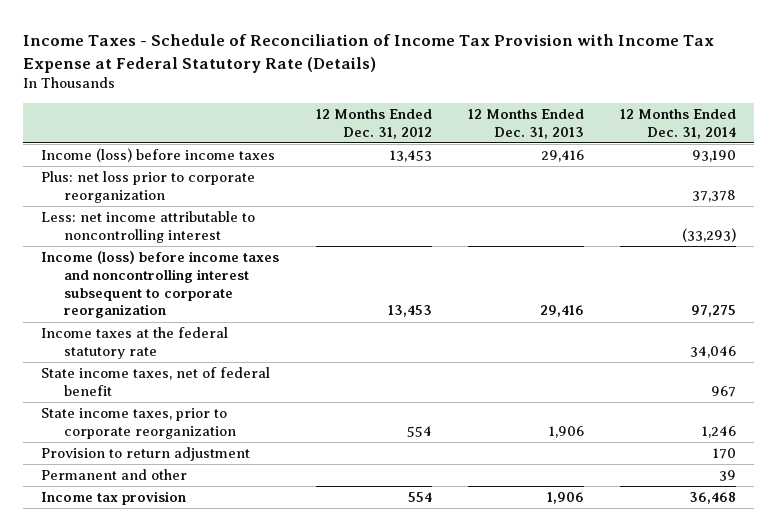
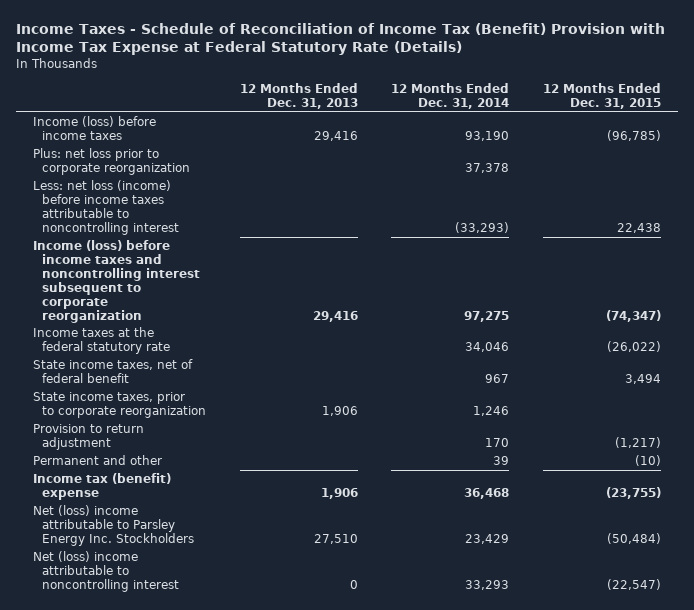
[23,34,715,73] Income Taxes - Schedule of Reconciliation of Income Tax Provision with Income Tax Expense at Federal Statutory Rate (Details) -> [15,22,665,56] Income Taxes - Schedule of Reconciliation of Income Tax (Benefit) Provision with Income Tax Expense at Federal Statutory Rate (Details)
[315,109,432,139] 12 Months Ended Dec. 31, 2012 -> none
none -> [543,83,662,110] 12 Months Ended Dec. 31, 2015
[41,211,256,243] Less: net income attributable to noncontrolling interest -> [32,180,179,235] Less: net loss (income) before income taxes attributable to noncontrolling interest
[41,491,187,506] Income tax provision -> [32,473,171,501] Income tax (benefit) expense
none -> [32,505,194,547] Net (loss) income attributable to Parsley Energy Inc. Stockholders
none -> [32,551,179,593] Net (loss) income attributable to noncontrolling interest

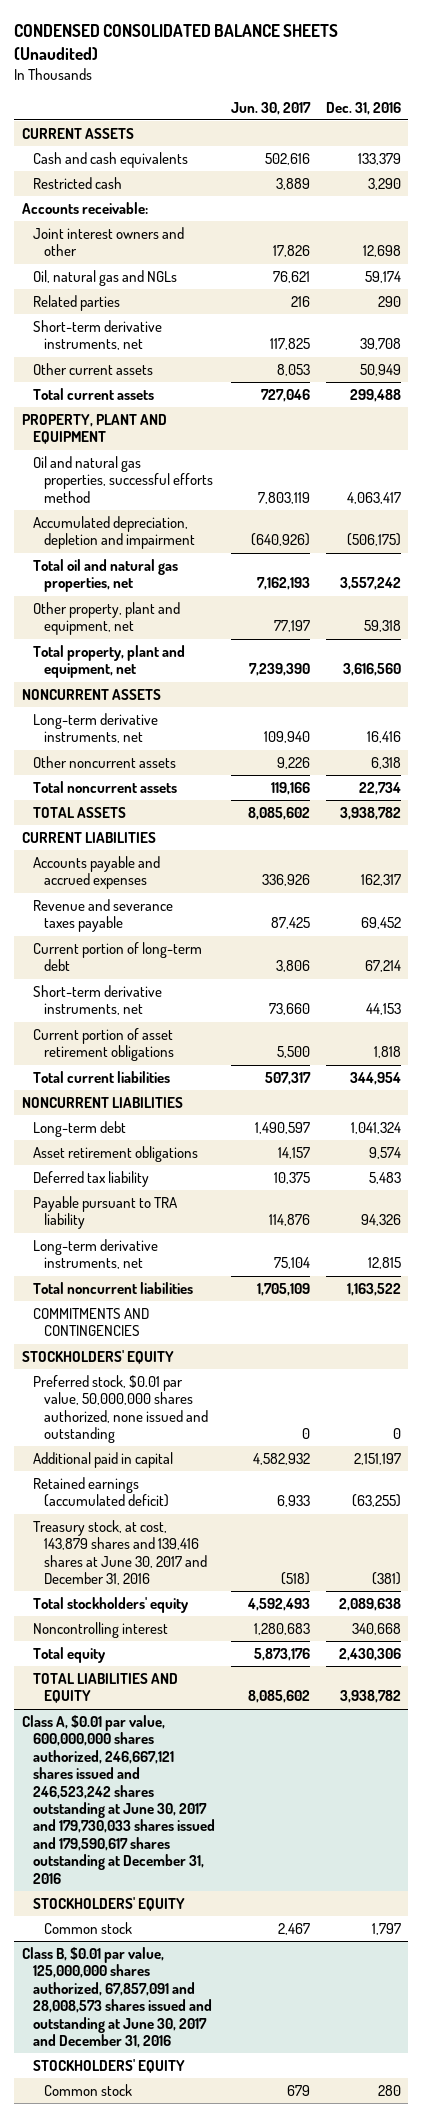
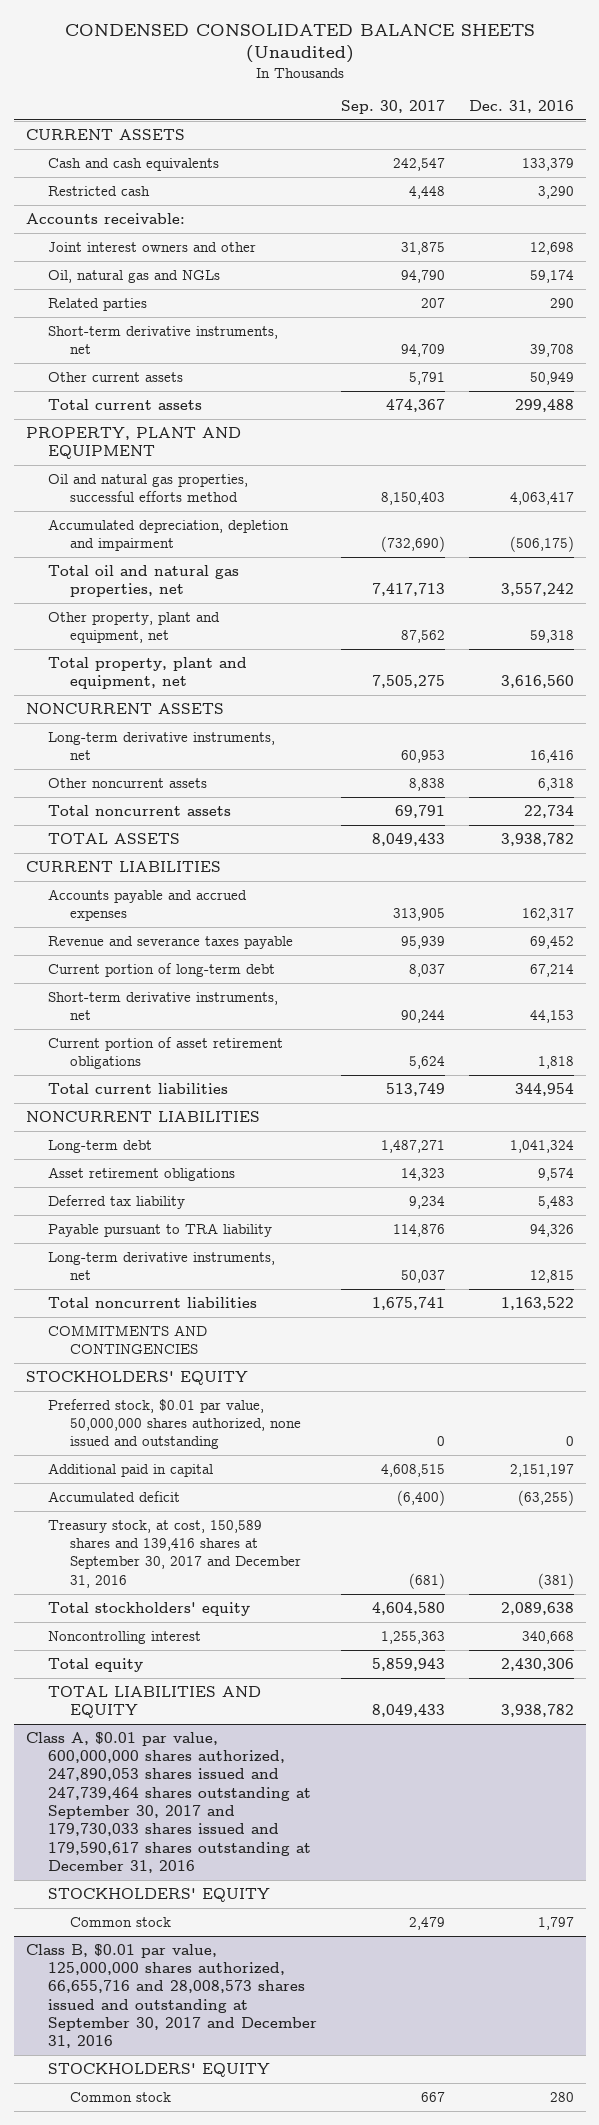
[230,101,311,115] Jun. 30, 2017 -> none
none -> [340,100,445,115] Sep. 30, 2017
[33,1477,170,1508] Retained earnings (accumulated deficit) -> [47,1490,180,1502] Accumulated deficit
[33,1520,208,1586] Treasury stock, at cost, 143,879 shares and 139,416 shares at June 30, 2017 and December 31, 2016 -> [47,1519,301,1588] Treasury stock, at cost, 150,589 shares and 139,416 shares at September 30, 2017 and December 31, 2016
[21,1715,216,1884] Class A, $0.01 par value, 600,000,000 shares authorized, 246,667,121 shares issued and 246,523,242 shares outstanding at June 30, 2017 and 179,730,033 shares issued and 179,590,617 shares outstanding at December 31, 2016 -> [25,1731,311,1874] Class A, $0.01 par value, 600,000,000 shares authorized, 247,890,053 shares issued and 247,739,464 shares outstanding at September 30, 2017 and 179,730,033 shares issued and 179,590,617 shares outstanding at December 31, 2016
[21,1947,213,2048] Class B, $0.01 par value, 125,000,000 shares authorized, 67,857,091 and 28,008,573 shares issued and outstanding at June 30, 2017 and December 31, 2016 -> [25,1943,317,2049] Class B, $0.01 par value, 125,000,000 shares authorized, 66,655,716 and 28,008,573 shares issued and outstanding at September 30, 2017 and December 31, 2016

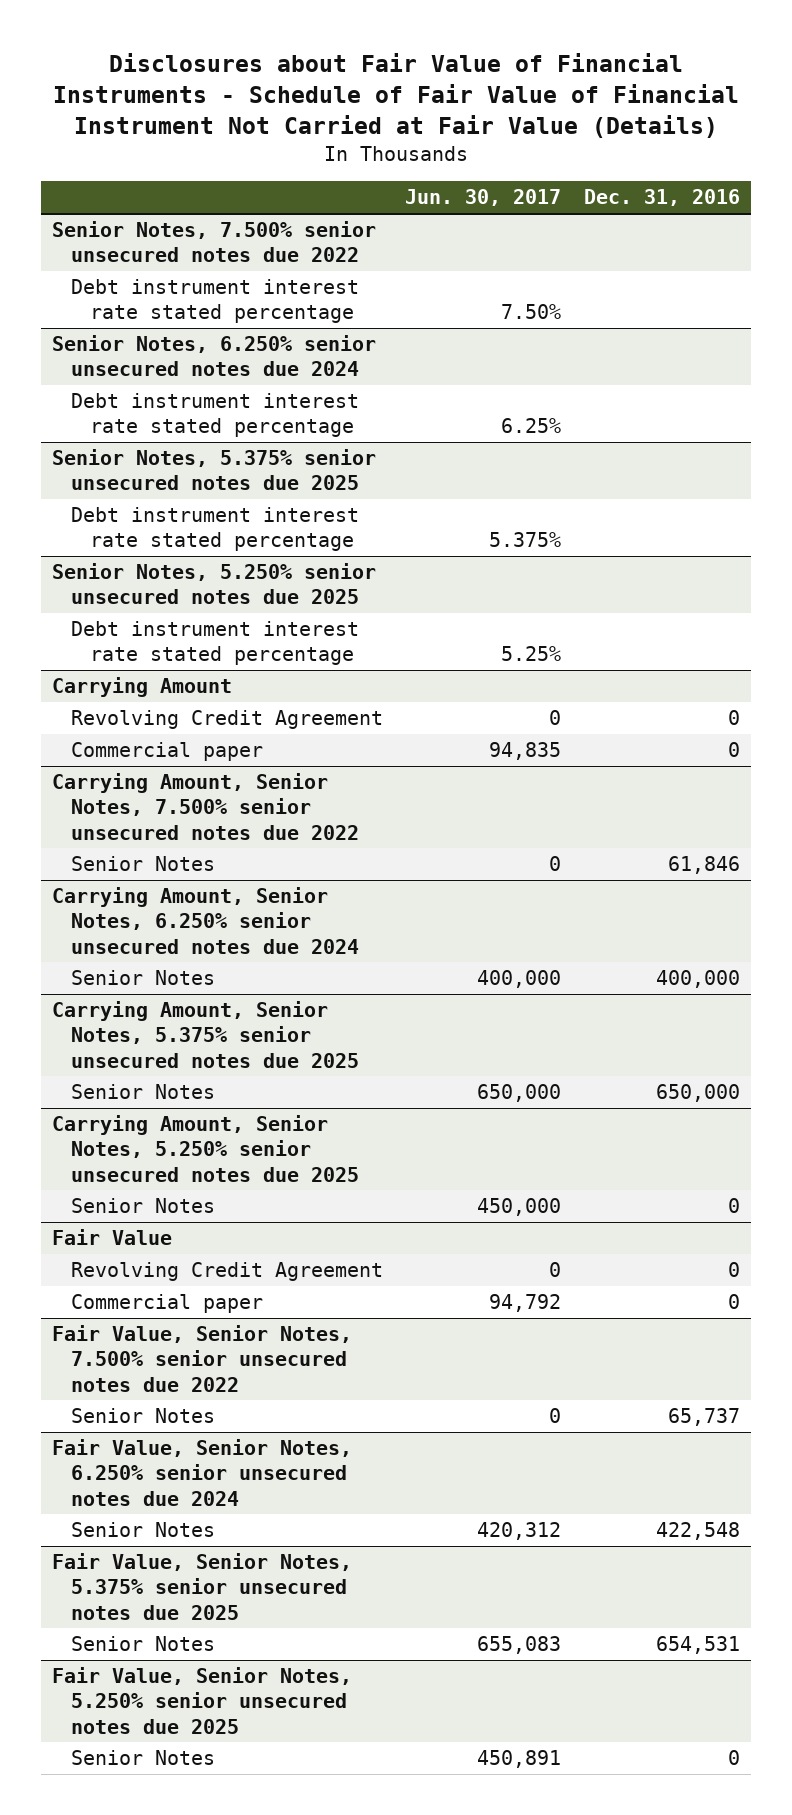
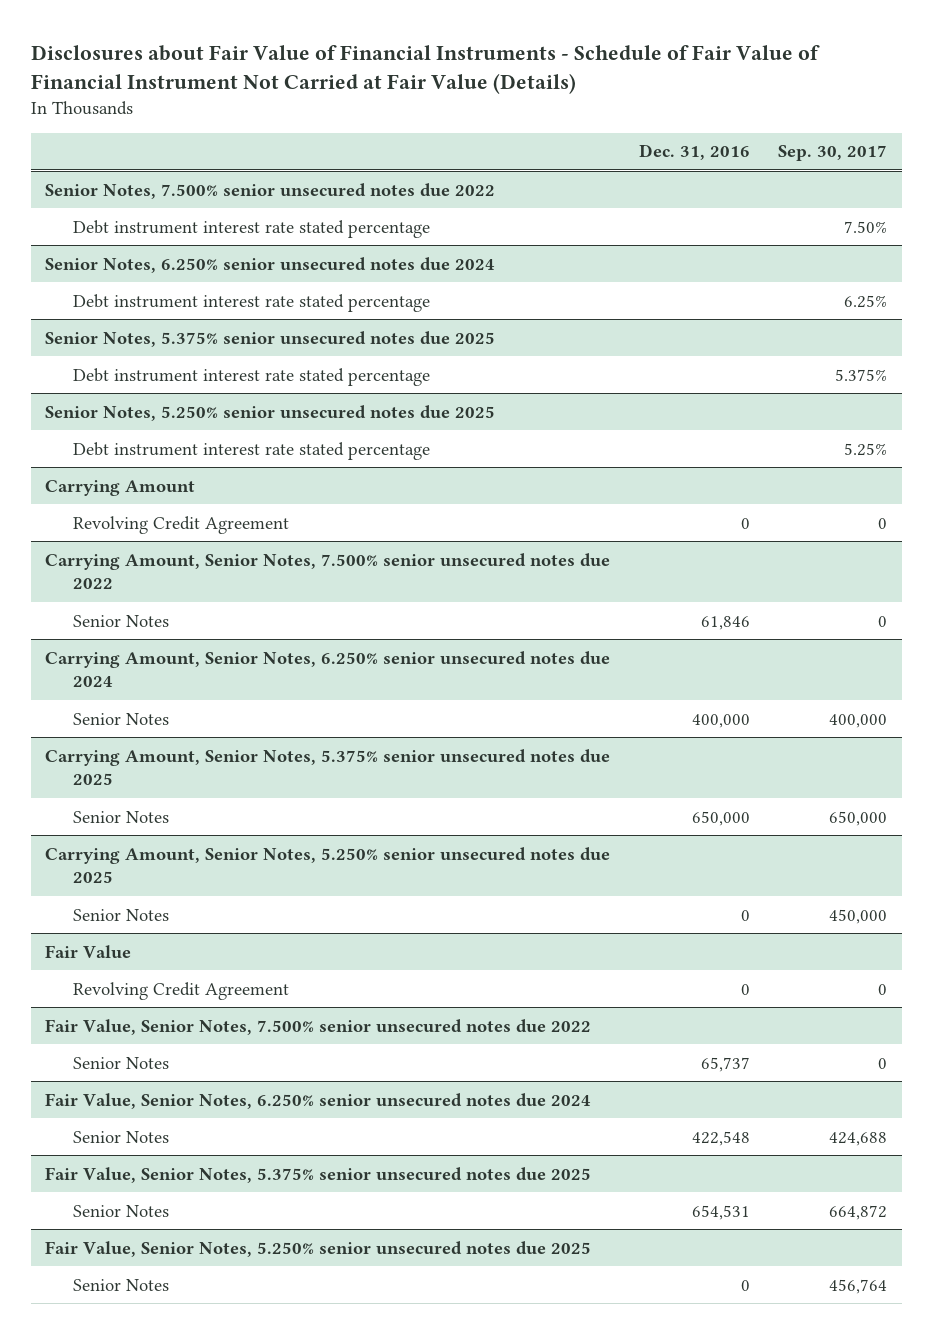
[405,189,562,207] Jun. 30, 2017 -> none
none -> [778,145,888,162] Sep. 30, 2017
[70,742,263,762] Commercial paper -> none
[70,1294,263,1314] Commercial paper -> none

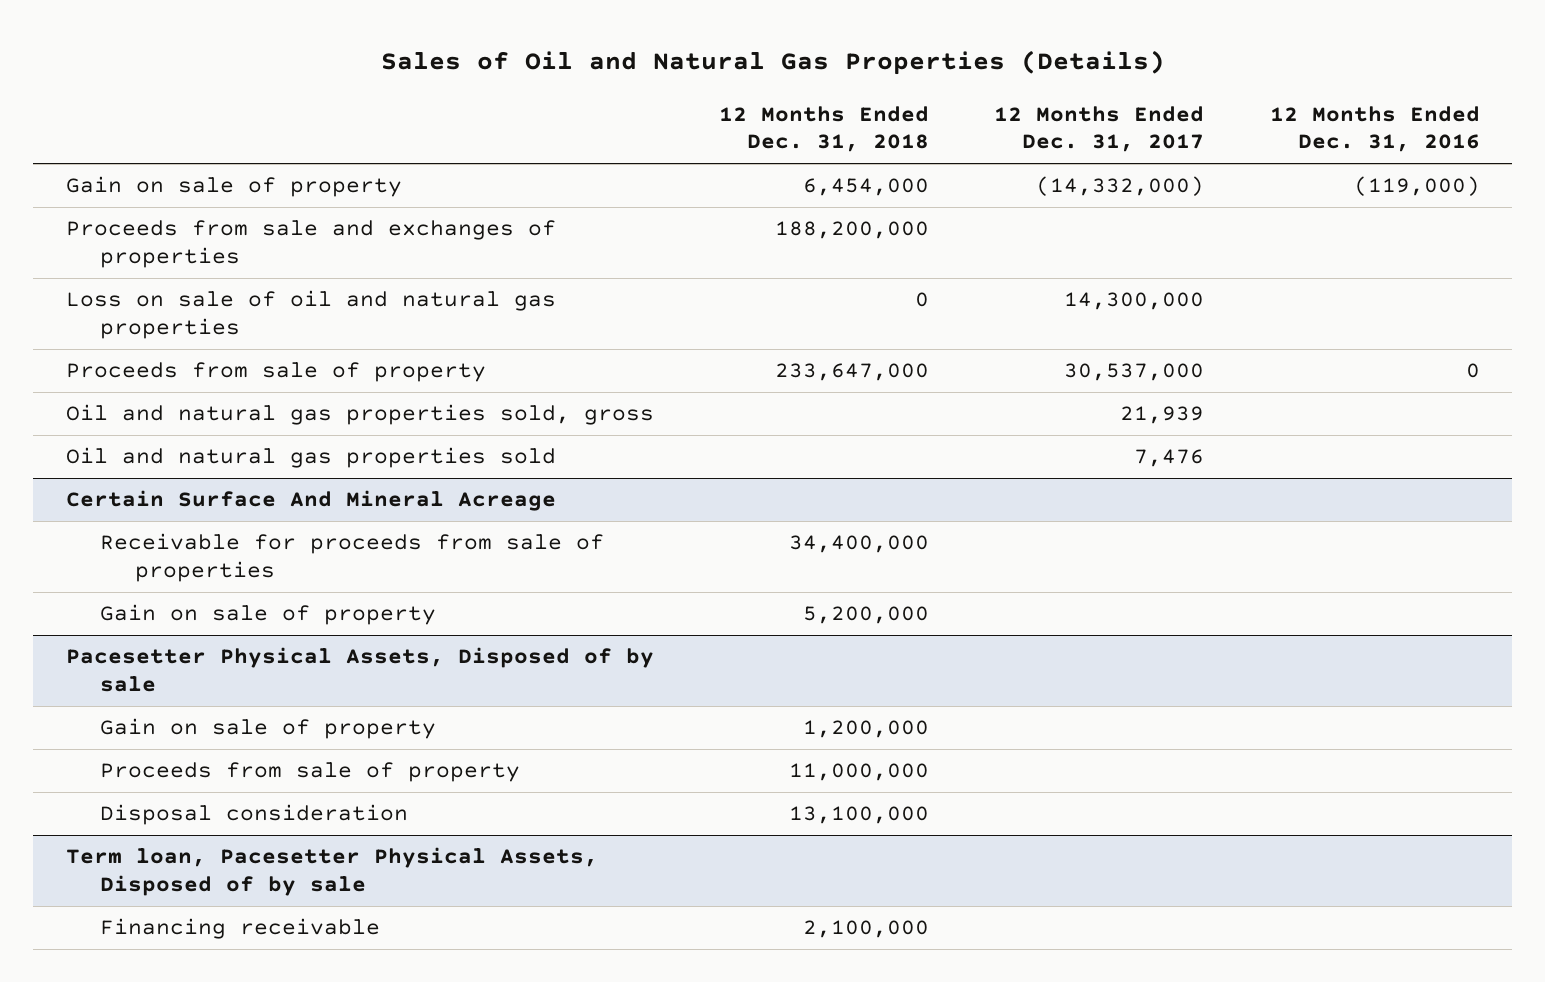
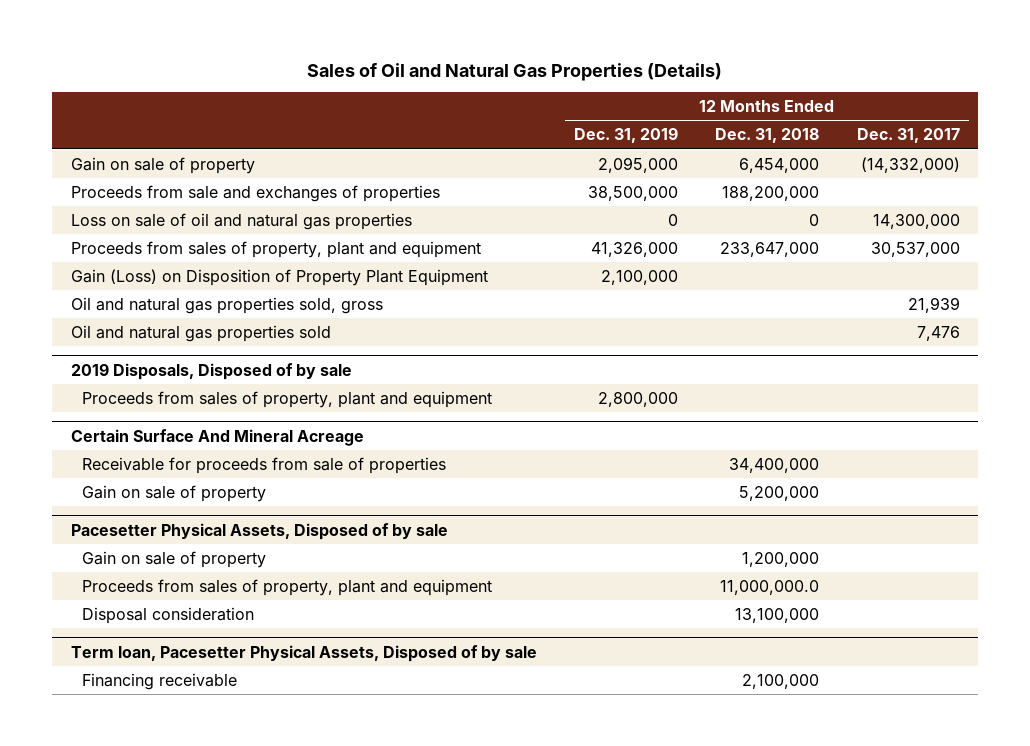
[1269,105,1480,153] 12 Months Ended Dec. 31, 2016 -> none
none -> [573,127,678,144] Dec. 31, 2019
[65,362,486,383] Proceeds from sale of property -> [70,240,481,258] Proceeds from sales of property, plant and equipment
none -> [70,268,488,286] Gain (Loss) on Disposition of Property Plant Equipment
none -> [70,362,352,380] 2019 Disposals, Disposed of by sale
none -> [82,390,493,408] Proceeds from sales of property, plant and equipment
[100,762,521,783] Proceeds from sale of property -> [82,578,493,596] Proceeds from sales of property, plant and equipment
[788,763,929,782] 11,000,000 -> [720,579,820,595] 11,000,000.0

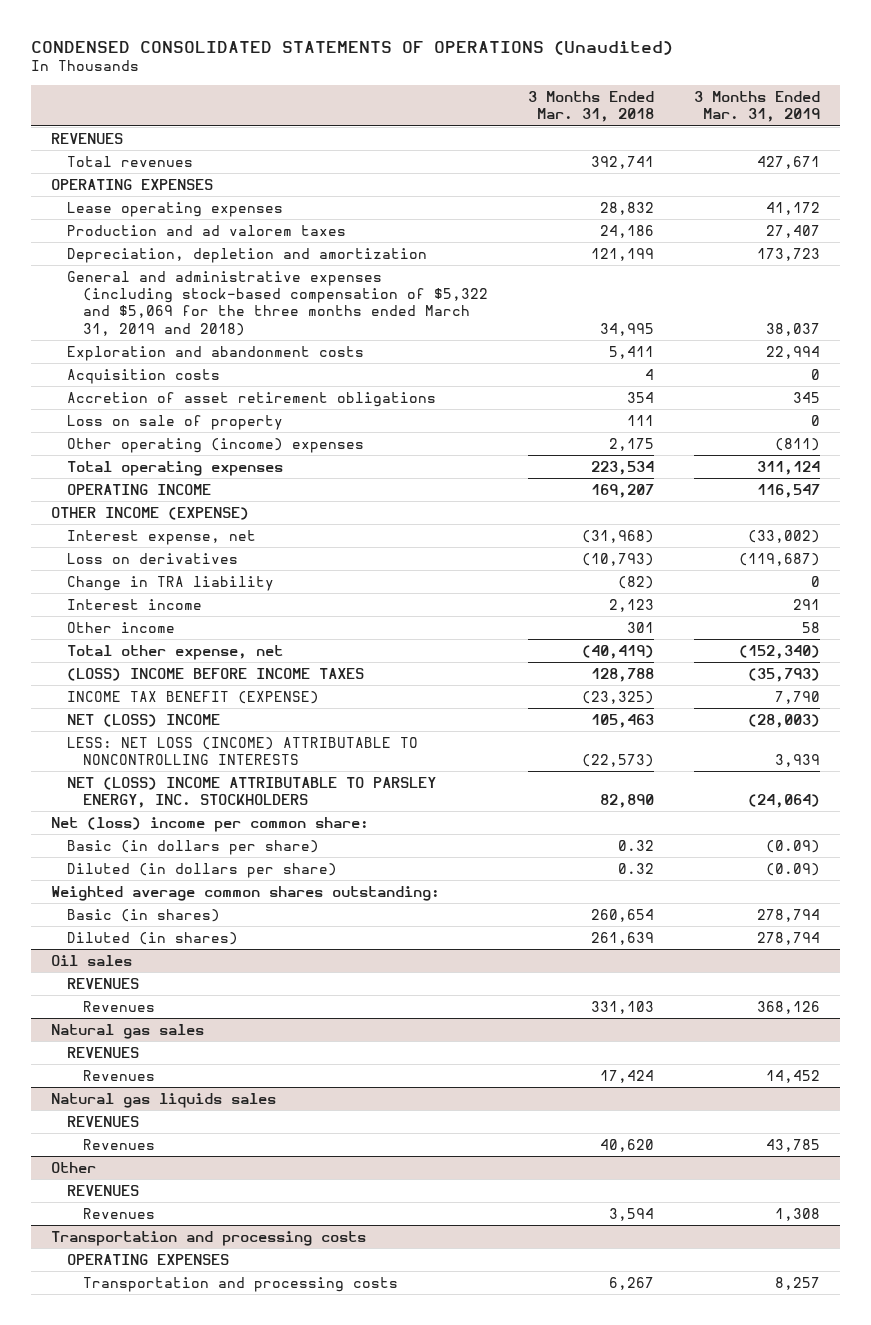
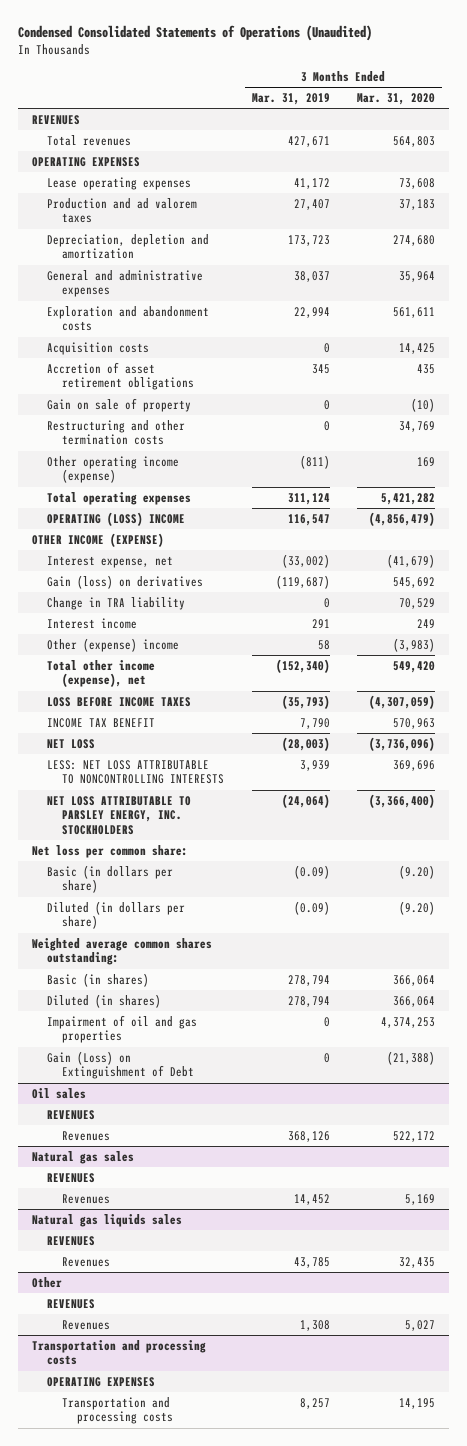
[31,40,674,55] CONDENSED CONSOLIDATED STATEMENTS OF OPERATIONS (Unaudited) -> [18,25,373,42] Condensed Consolidated Statements of Operations (Unaudited)
[528,91,655,123] 3 Months Ended Mar. 31, 2018 -> none
none -> [357,93,436,106] Mar. 31, 2020
[67,270,489,336] General and administrative expenses (including stock-based compensation of $5,322 and $5,069 for the three months ended March 31, 2019 and 2018) -> [46,269,203,298] General and administrative expenses
[67,414,284,430] Loss on sale of property -> [46,397,191,412] Gain on sale of property
none -> [46,419,185,446] Restructuring and other termination costs
[67,437,365,453] Other operating (income) expenses -> [46,455,179,484] Other operating income (expense)
[67,483,212,495] OPERATING INCOME -> [46,511,185,526] OPERATING (LOSS) INCOME
[67,552,239,564] Loss on derivatives -> [46,574,203,589] Gain (loss) on derivatives
[67,621,176,633] Other income -> [46,637,179,652] Other (expense) income
[67,644,284,660] Total other expense, net -> [46,659,155,688] Total other income (expense), net
[67,667,365,681] (LOSS) INCOME BEFORE INCOME TAXES -> [46,696,191,707] LOSS BEFORE INCOME TAXES
[67,690,320,704] INCOME TAX BENEFIT (EXPENSE) -> [46,717,155,728] INCOME TAX BENEFIT
[67,713,221,727] NET (LOSS) INCOME -> [46,738,95,749] NET LOSS
[67,736,419,766] LESS: NET LOSS (INCOME) ATTRIBUTABLE TO NONCONTROLLING INTERESTS -> [46,759,225,785] LESS: NET LOSS ATTRIBUTABLE TO NONCONTROLLING INTERESTS
[67,776,437,809] NET (LOSS) INCOME ATTRIBUTABLE TO PARSLEY ENERGY, INC. STOCKHOLDERS -> [46,795,191,835] NET LOSS ATTRIBUTABLE TO PARSLEY ENERGY, INC. STOCKHOLDERS
[51,816,370,832] Net (loss) income per common share: -> [31,844,188,858] Net loss per common share:
none -> [46,1014,197,1044] Impairment of oil and gas properties
none -> [46,1050,195,1080] Gain (Loss) on Extinguishment of Debt

